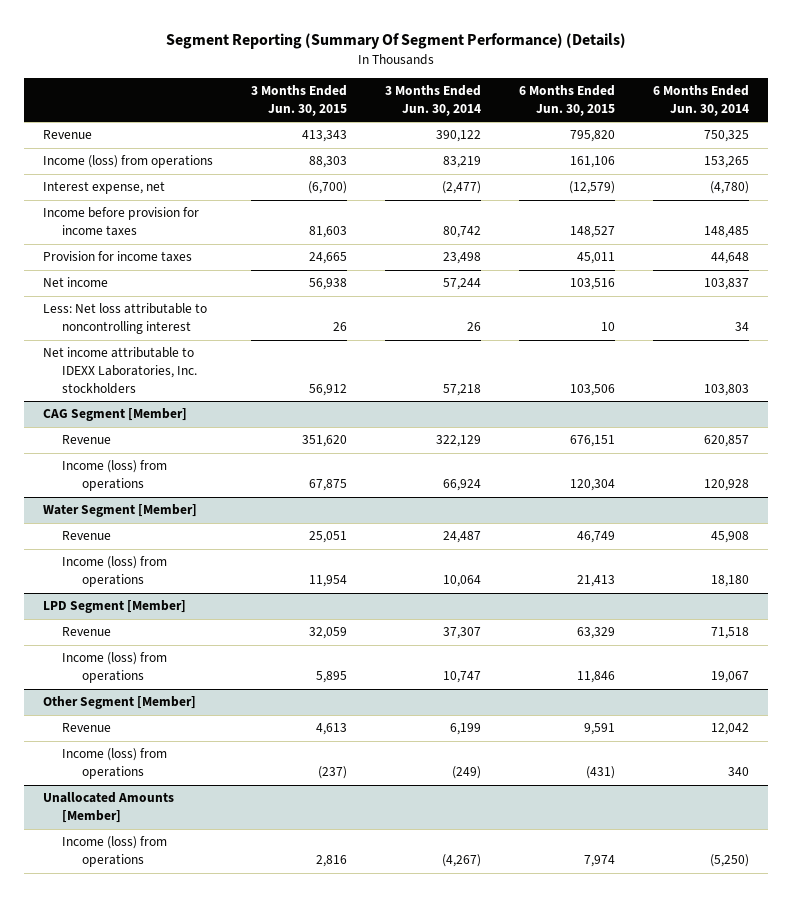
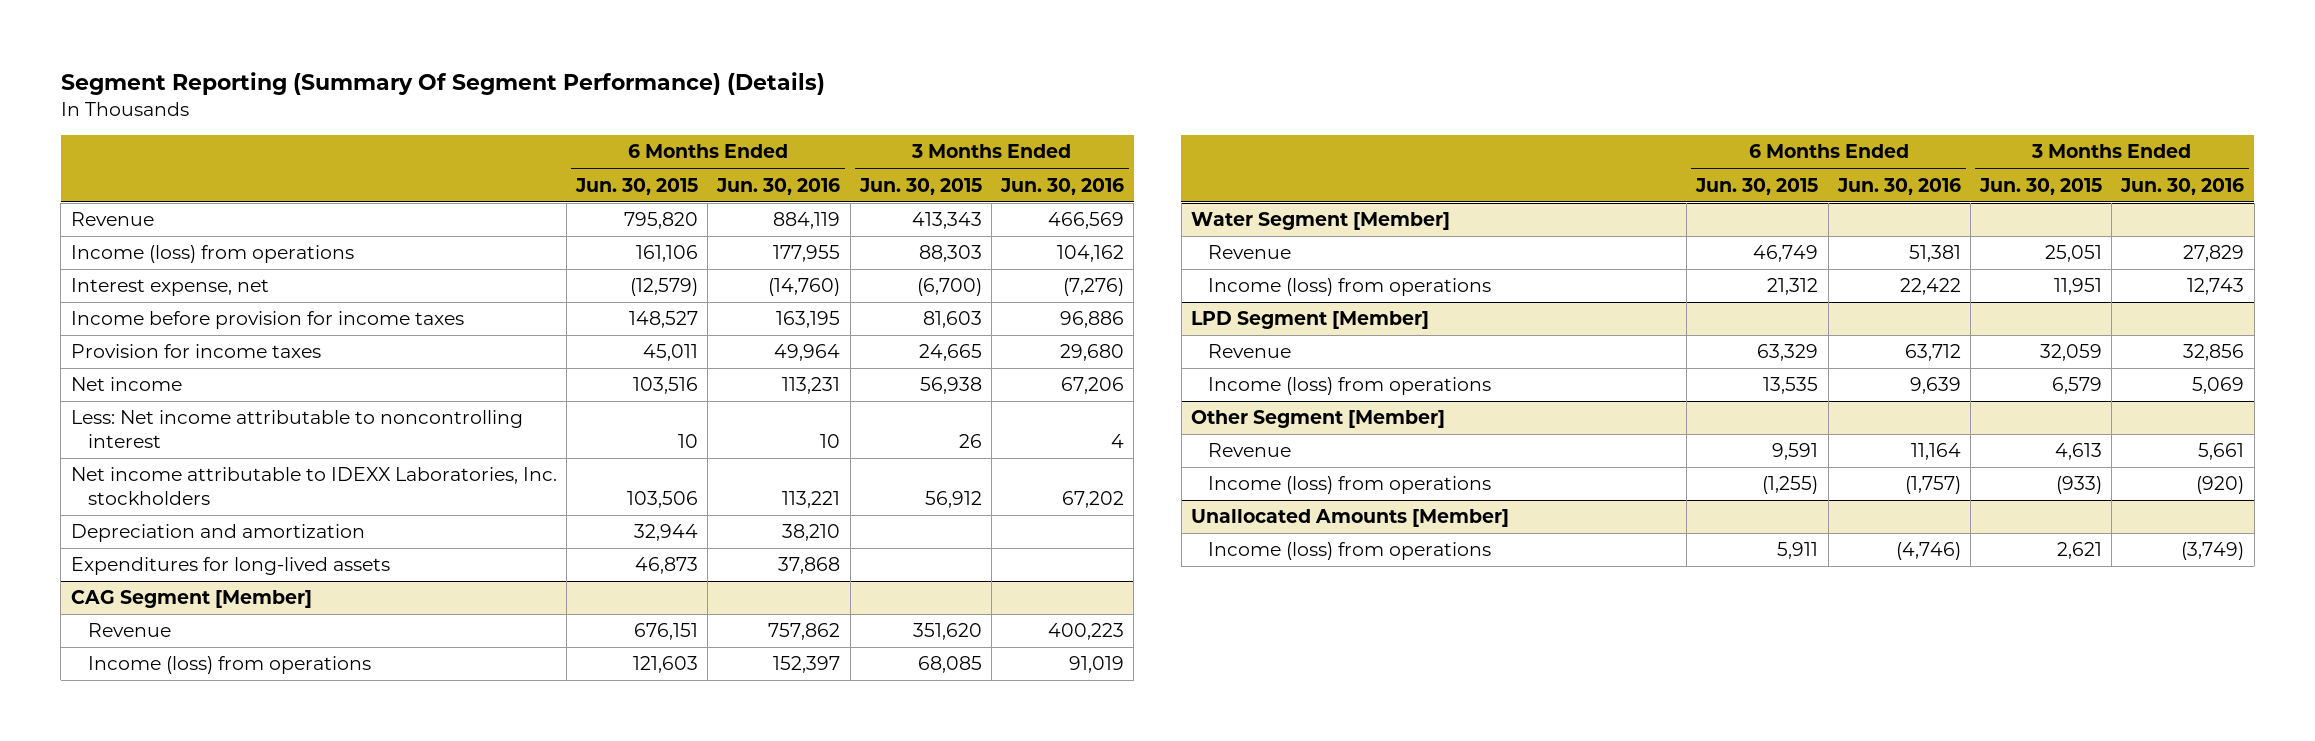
[385,85,482,116] 3 Months Ended Jun. 30, 2014 -> none
[653,85,750,116] 6 Months Ended Jun. 30, 2014 -> none
none -> [716,177,841,195] Jun. 30, 2016
none -> [1000,177,1125,195] Jun. 30, 2016
[43,303,208,335] Less: Net loss attributable to noncontrolling interest -> [70,410,523,448] Less: Net income attributable to noncontrolling interest
none -> [70,524,365,543] Depreciation and amortization
none -> [70,557,390,576] Expenditures for long-lived assets
[309,479,348,492] 67,875 -> [917,656,982,674] 68,085
[570,479,616,492] 120,304 -> [633,656,699,674] 121,603
[309,575,348,588] 11,954 -> [2054,278,2103,296] 11,951
[577,575,616,588] 21,413 -> [1767,278,1819,296] 21,312
[316,671,348,684] 5,895 -> [2052,377,2103,395] 6,579
[577,671,616,684] 11,846 -> [1763,377,1819,395] 13,535
[318,766,348,780] (237) -> [2056,476,2103,495] (933)
[586,766,616,780] (431) -> [1762,476,1819,495] (1,255)
[316,855,348,868] 2,816 -> [2057,542,2103,560] 2,621
[584,855,616,868] 7,974 -> [1777,542,1819,560] 5,911

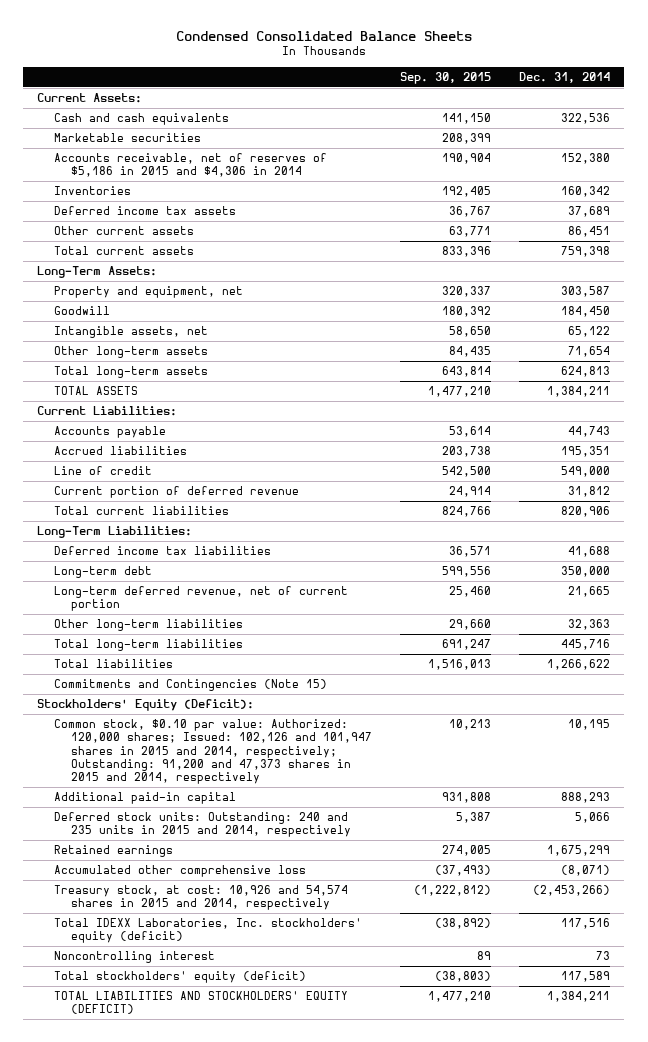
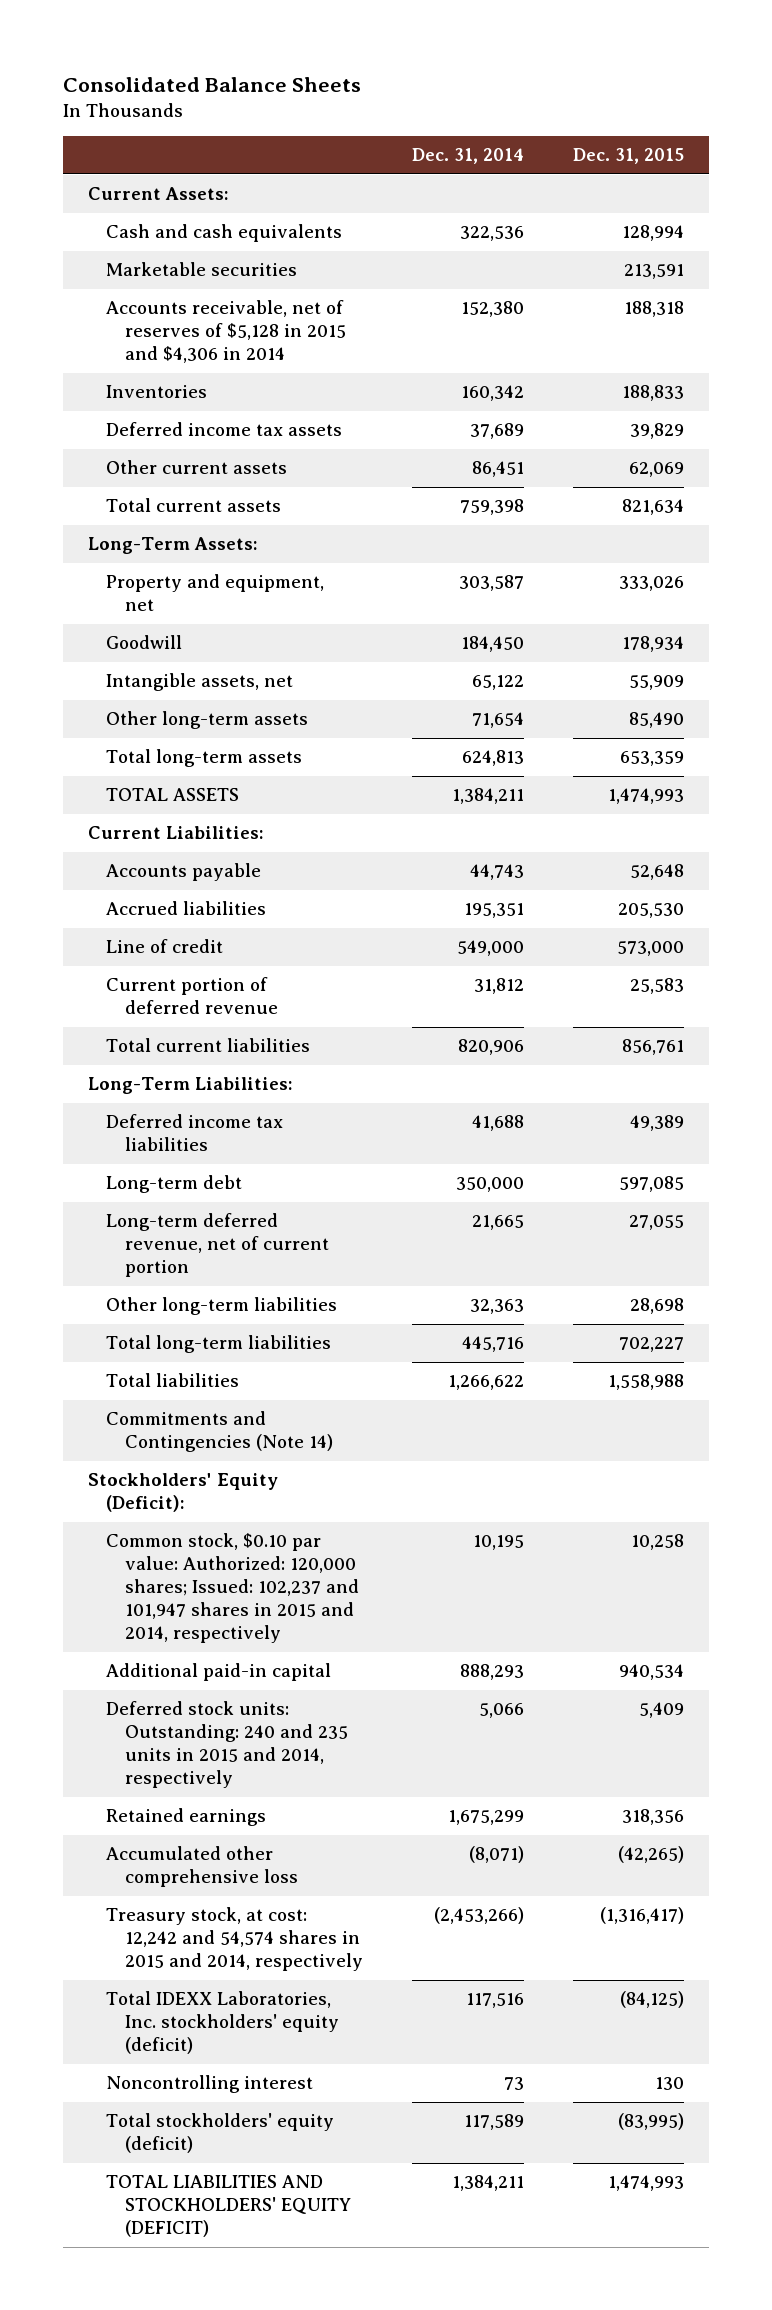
[175,30,472,41] Condensed Consolidated Balance Sheets -> [63,77,362,93] Consolidated Balance Sheets
[400,71,492,84] Sep. 30, 2015 -> none
none -> [573,148,685,165] Dec. 31, 2015
[54,153,328,178] Accounts receivable, net of reserves of $5,186 in 2015 and $4,306 in 2014 -> [106,300,346,364] Accounts receivable, net of reserves of $5,128 in 2015 and $4,306 in 2014
[54,679,328,692] Commitments and Contingencies (Note 15) -> [106,1411,333,1453] Commitments and Contingencies (Note 14)
[54,719,372,784] Common stock, $0.10 par value: Authorized: 120,000 shares; Issued: 102,126 and 101,947 shares in 2015 and 2014, respectively; Outstanding: 91,200 and 47,373 shares in 2015 and 2014, respectively -> [106,1533,359,1644] Common stock, $0.10 par value: Authorized: 120,000 shares; Issued: 102,237 and 101,947 shares in 2015 and 2014, respectively
[54,885,349,911] Treasury stock, at cost: 10,926 and 54,574 shares in 2015 and 2014, respectively -> [106,1907,363,1972] Treasury stock, at cost: 12,242 and 54,574 shares in 2015 and 2014, respectively

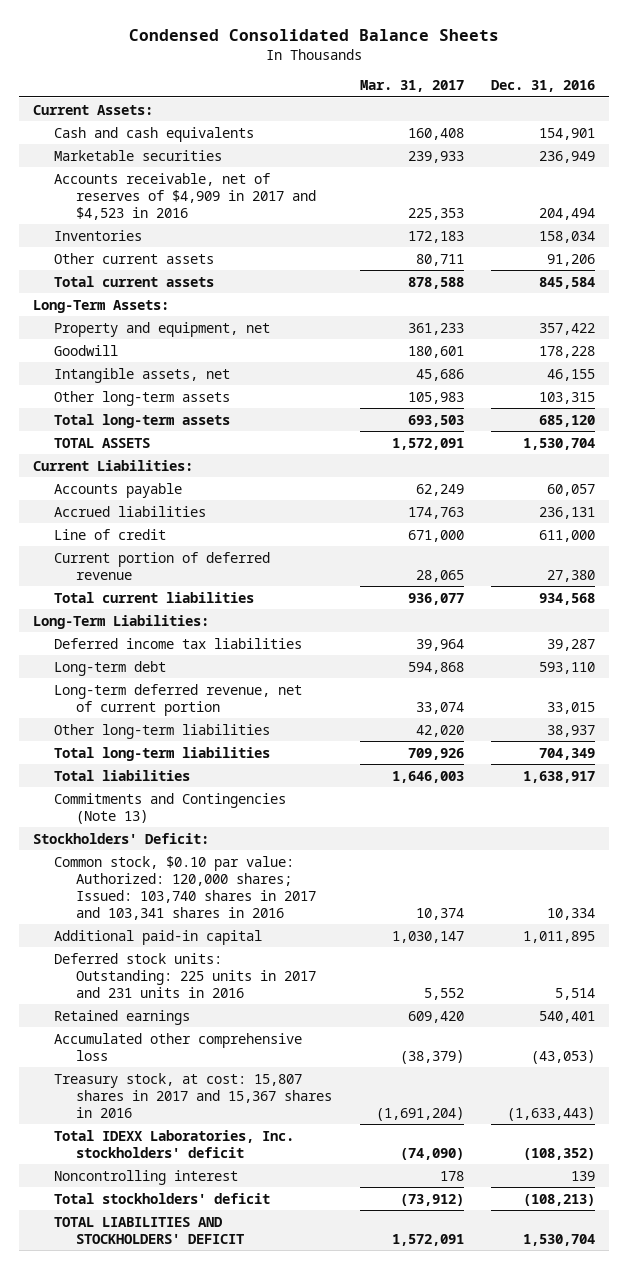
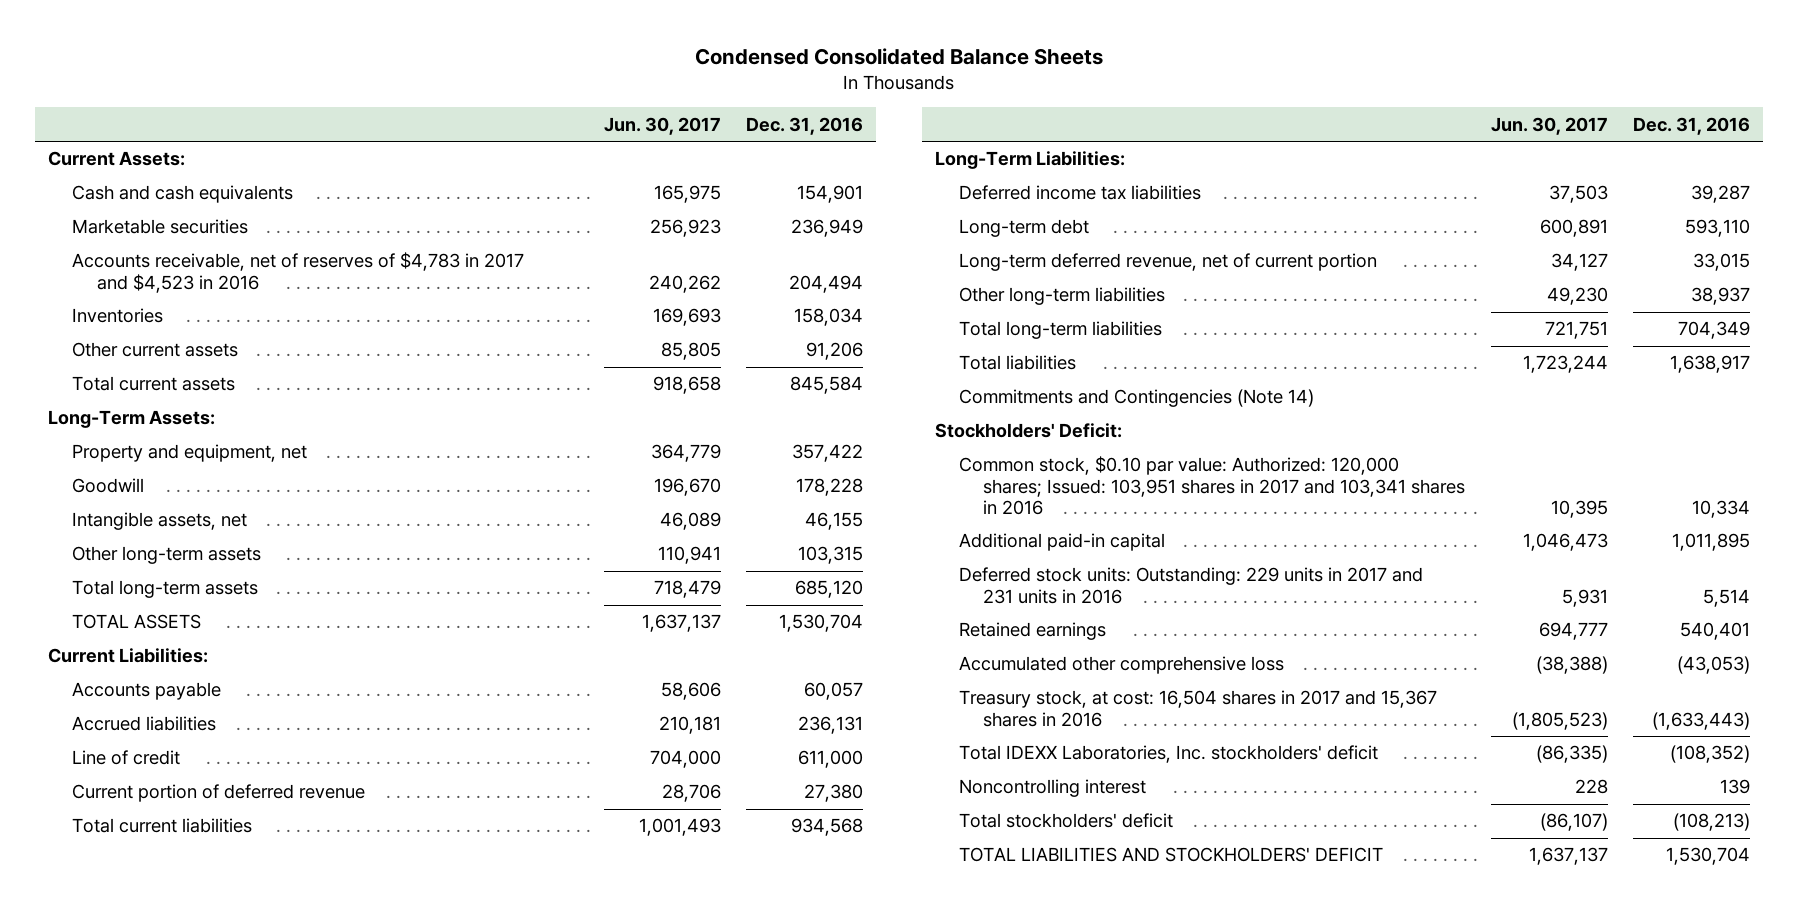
[359,80,464,93] Mar. 31, 2017 -> none
none -> [603,116,721,135] Jun. 30, 2017
[54,172,317,220] Accounts receivable, net of reserves of $4,909 in 2017 and $4,523 in 2016 -> [72,252,525,293] Accounts receivable, net of reserves of $4,783 in 2017 and $4,523 in 2016
[54,792,287,824] Commitments and Contingencies (Note 13) -> [958,389,1314,408] Commitments and Contingencies (Note 14)
[54,855,317,920] Common stock, $0.10 par value: Authorized: 120,000 shares; Issued: 103,740 shares in 2017 and 103,341 shares in 2016 -> [958,456,1466,516] Common stock, $0.10 par value: Authorized: 120,000 shares; Issued: 103,951 shares in 2017 and 103,341 shares in 2016
[54,952,317,998] Deferred stock units: Outstanding: 225 units in 2017 and 231 units in 2016 -> [958,567,1423,604] Deferred stock units: Outstanding: 229 units in 2017 and 231 units in 2016
[54,1072,333,1118] Treasury stock, at cost: 15,807 shares in 2017 and 15,367 shares in 2016 -> [958,690,1437,727] Treasury stock, at cost: 16,504 shares in 2017 and 15,367 shares in 2016

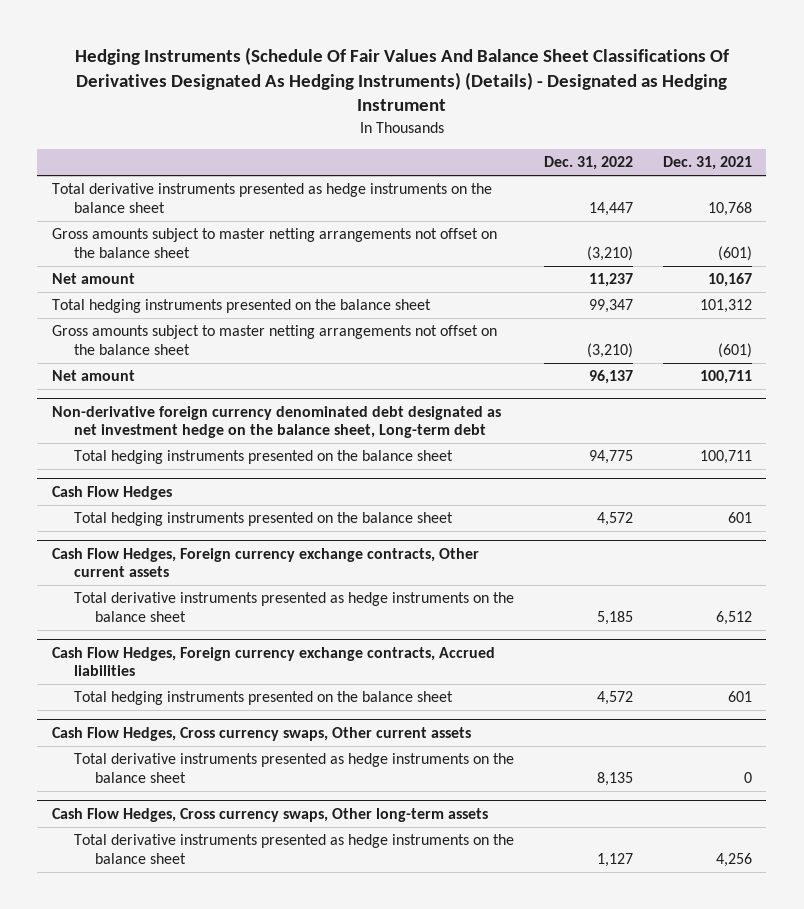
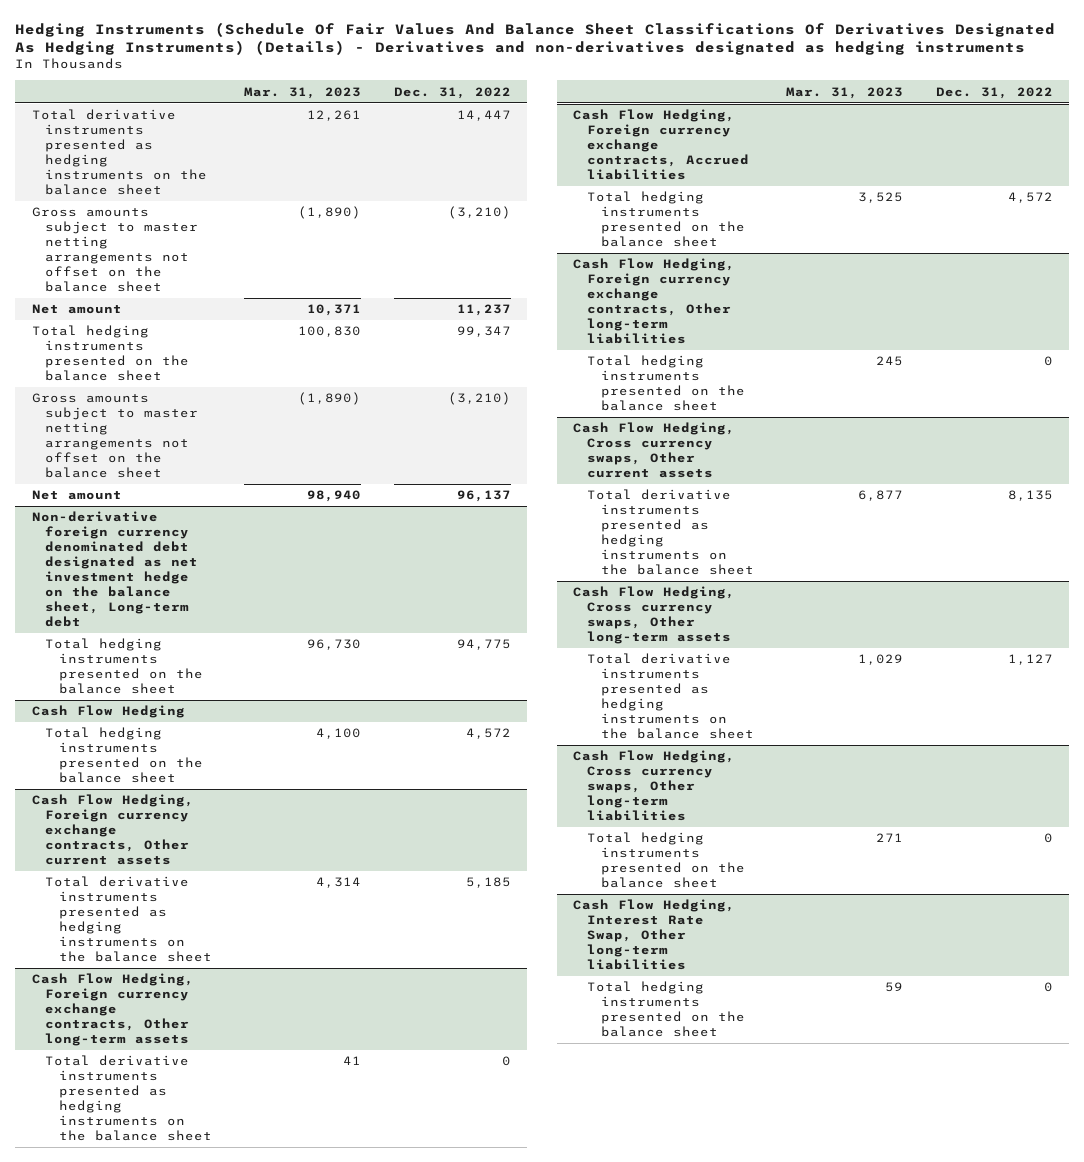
[74,46,729,112] Hedging Instruments (Schedule Of Fair Values And Balance Sheet Classifications Of Derivatives Designated As Hedging Instruments) (Details) - Designated as Hedging Instrument -> [15,21,1056,56] Hedging Instruments (Schedule Of Fair Values And Balance Sheet Classifications Of Derivatives Designated As Hedging Instruments) (Details) - Derivatives and non-derivatives designated as hedging instruments
[662,156,752,171] Dec. 31, 2021 -> none
none -> [244,86,362,99] Mar. 31, 2023
[52,183,493,213] Total derivative instruments presented as hedge instruments on the balance sheet -> [31,109,208,196] Total derivative instruments presented as hedging instruments on the balance sheet
[52,485,173,500] Cash Flow Hedges -> [31,705,185,719] Cash Flow Hedging
[52,547,480,578] Cash Flow Hedges, Foreign currency exchange contracts, Other current assets -> [31,794,194,866] Cash Flow Hedging, Foreign currency exchange contracts, Other current assets
[73,592,514,622] Total derivative instruments presented as hedge instruments on the balance sheet -> [45,876,213,963] Total derivative instruments presented as hedging instruments on the balance sheet
none -> [31,973,194,1047] Cash Flow Hedging, Foreign currency exchange contracts, Other long-term assets
none -> [45,1055,213,1142] Total derivative instruments presented as hedging instruments on the balance sheet
[52,646,496,677] Cash Flow Hedges, Foreign currency exchange contracts, Accrued liabilities -> [573,109,749,181] Cash Flow Hedging, Foreign currency exchange contracts, Accrued liabilities
none -> [573,258,736,345] Cash Flow Hedging, Foreign currency exchange contracts, Other long-term liabilities
none -> [586,355,745,412] Total hedging instruments presented on the balance sheet
[52,726,472,741] Cash Flow Hedges, Cross currency swaps, Other current assets -> [573,422,736,479] Cash Flow Hedging, Cross currency swaps, Other current assets
[73,753,514,783] Total derivative instruments presented as hedge instruments on the balance sheet -> [586,489,754,576] Total derivative instruments presented as hedging instruments on the balance sheet
[52,807,489,822] Cash Flow Hedges, Cross currency swaps, Other long-term assets -> [573,586,736,645] Cash Flow Hedging, Cross currency swaps, Other long-term assets
[73,834,514,864] Total derivative instruments presented as hedge instruments on the balance sheet -> [586,653,754,740] Total derivative instruments presented as hedging instruments on the balance sheet
none -> [573,750,736,822] Cash Flow Hedging, Cross currency swaps, Other long-term liabilities
none -> [586,832,745,889] Total hedging instruments presented on the balance sheet
none -> [573,899,736,971] Cash Flow Hedging, Interest Rate Swap, Other long-term liabilities
none -> [586,981,745,1038] Total hedging instruments presented on the balance sheet

